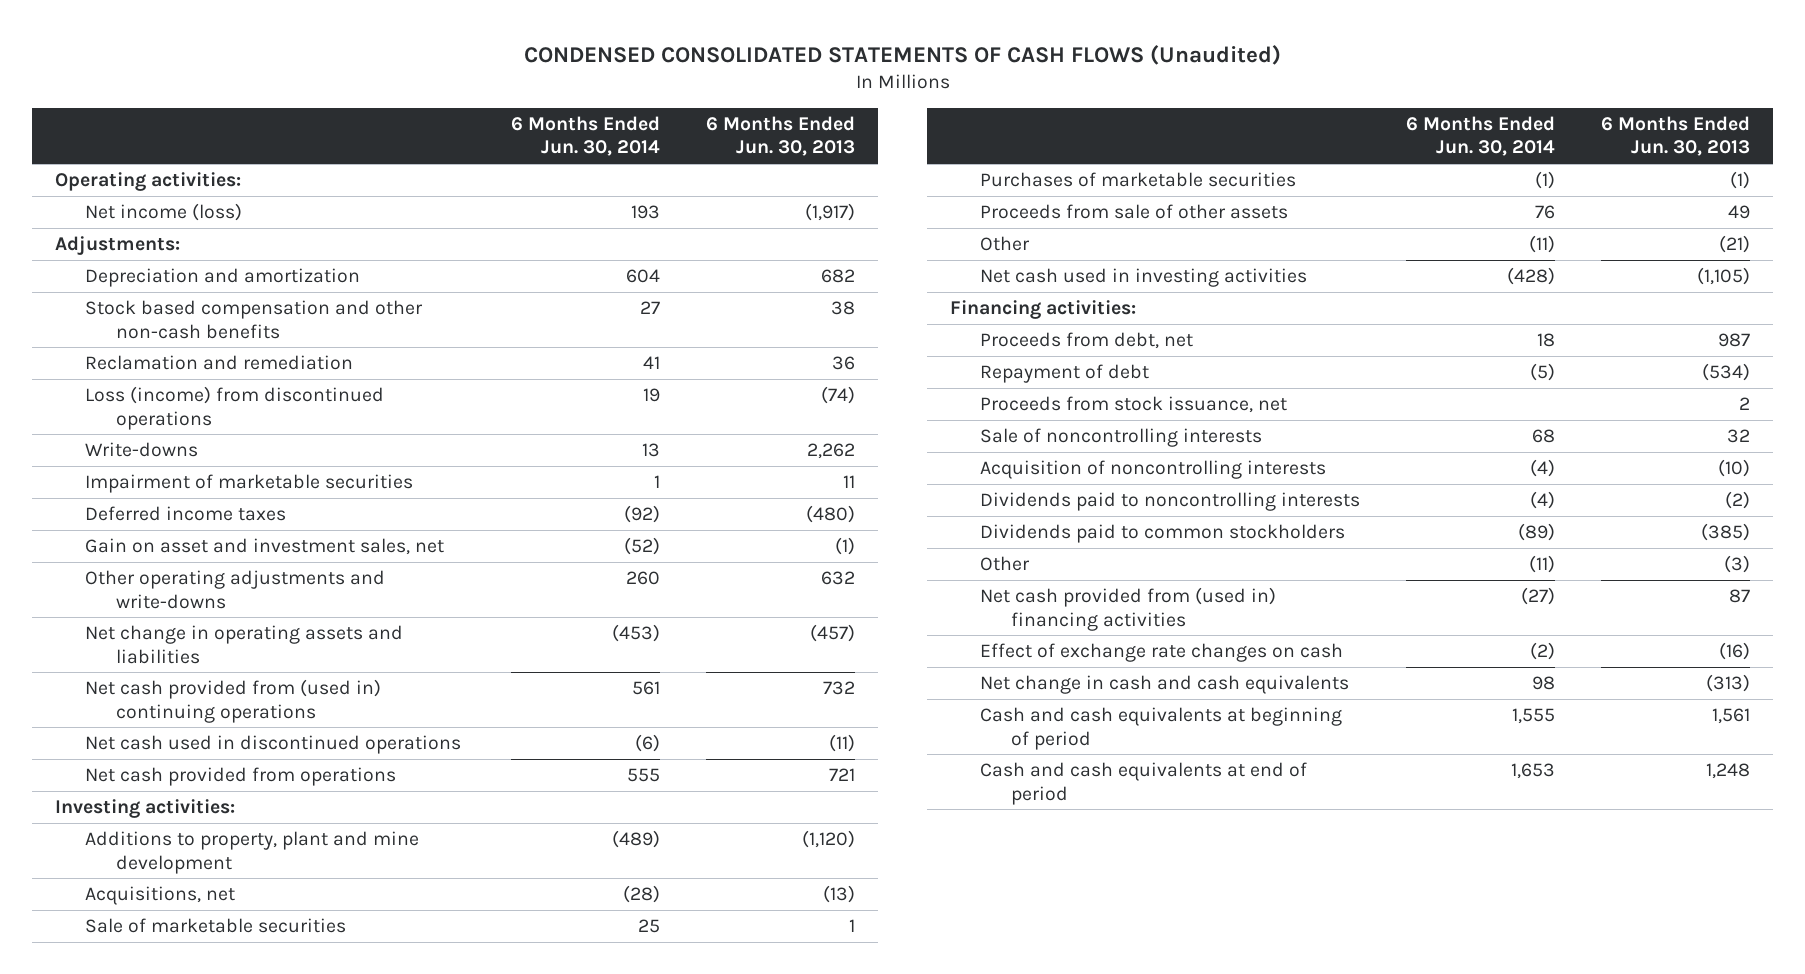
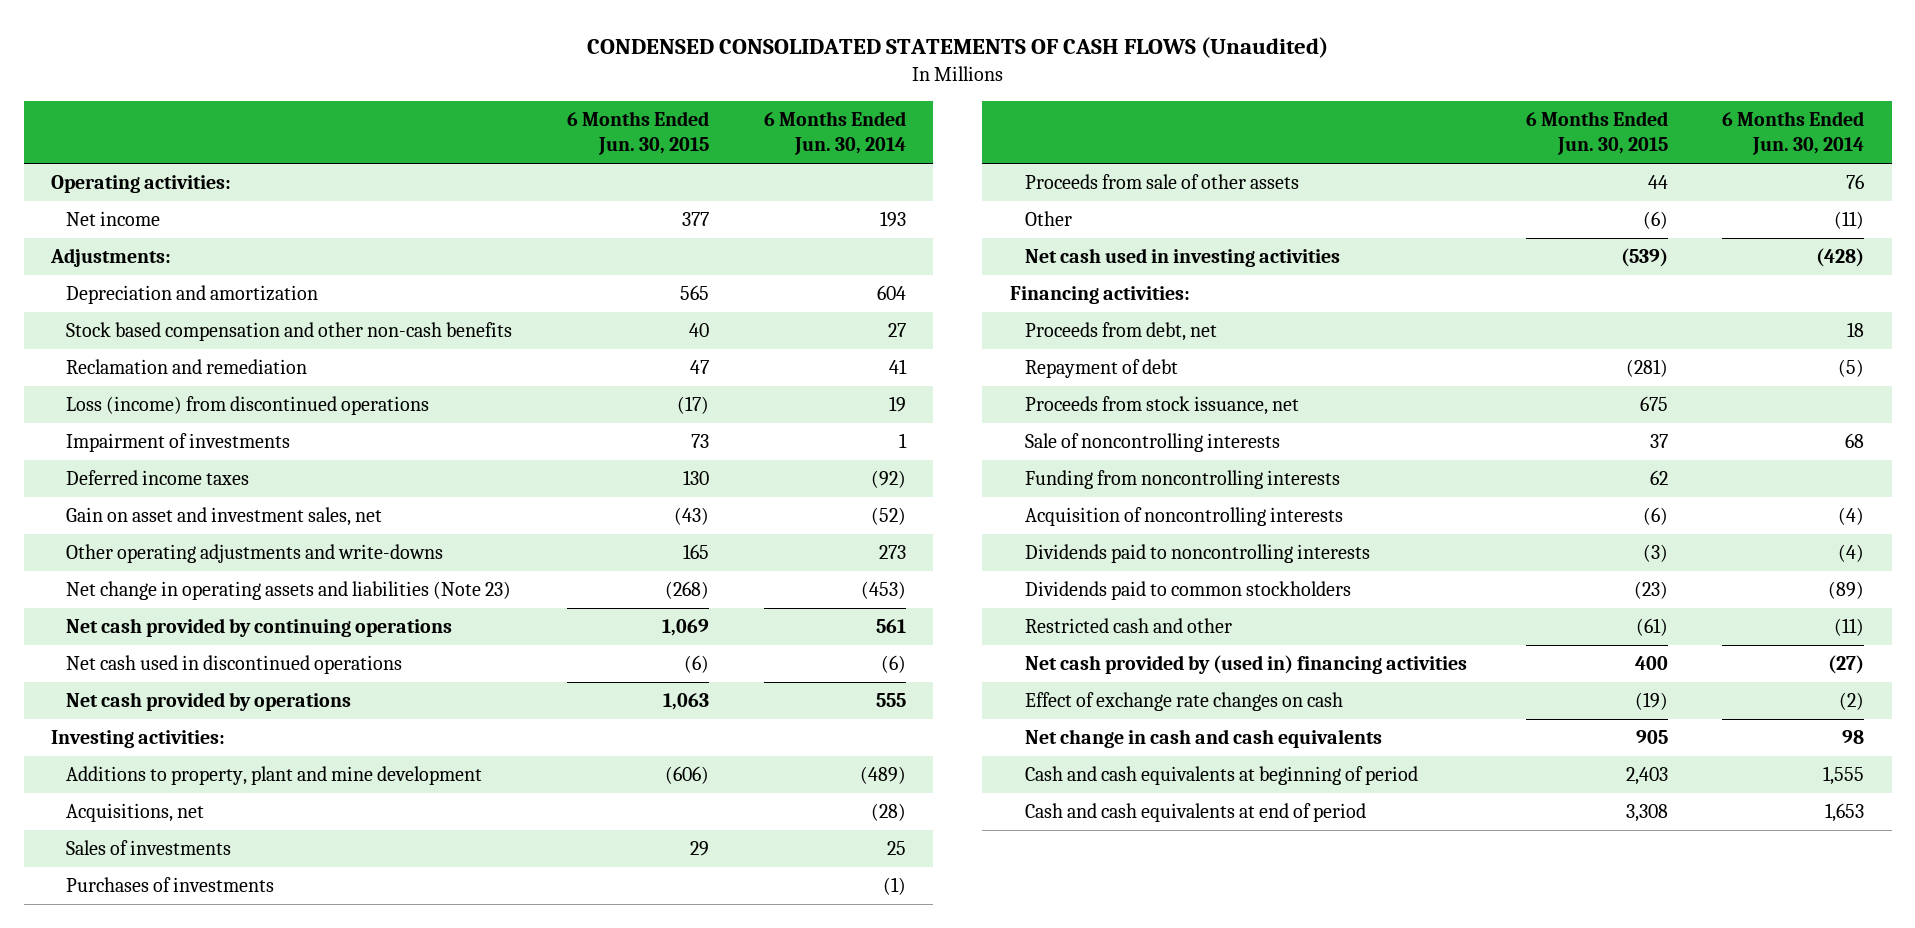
[706,115,856,157] 6 Months Ended Jun. 30, 2013 -> none
none -> [566,110,709,156] 6 Months Ended Jun. 30, 2015
[85,203,243,222] Net income (loss) -> [65,211,160,227] Net income
[85,442,199,458] Write-downs -> none
[85,474,414,494] Impairment of marketable securities -> none
none -> [65,433,290,453] Impairment of investments
[626,571,661,586] 260 -> [878,545,906,560] 273
[85,625,404,664] Net change in operating assets and liabilities -> [65,581,511,601] Net change in operating assets and liabilities (Note 23)
[85,679,382,723] Net cash provided from (used in) continuing operations -> [65,618,452,638] Net cash provided by continuing operations
[85,767,397,787] Net cash provided from operations -> [65,692,351,712] Net cash provided by operations
[85,918,347,934] Sale of marketable securities -> none
[980,172,1297,188] Purchases of marketable securities -> none
none -> [65,840,231,856] Sales of investments
none -> [65,877,274,893] Purchases of investments
none -> [1024,470,1340,490] Funding from noncontrolling interests
[980,556,1031,572] Other -> [1024,618,1232,634] Restricted cash and other
[980,587,1277,631] Net cash provided from (used in) financing activities -> [1024,655,1467,675] Net cash provided by (used in) financing activities

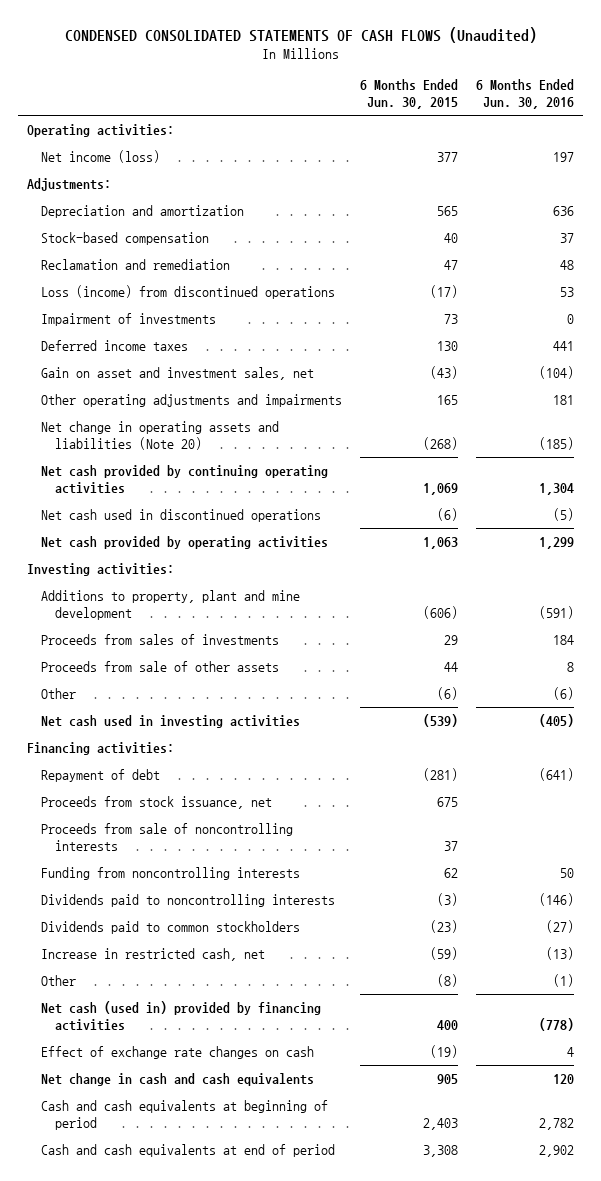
[763,110,906,156] 6 Months Ended Jun. 30, 2014 -> none
none -> [475,79,574,110] 6 Months Ended Jun. 30, 2016
[65,211,160,227] Net income -> [40,149,160,163] Net income (loss)
[65,322,512,342] Stock based compensation and other non-cash benefits -> [40,231,209,245] Stock-based compensation
[65,544,443,564] Other operating adjustments and write-downs -> [40,393,342,407] Other operating adjustments and impairments
[65,581,511,601] Net change in operating assets and liabilities (Note 23) -> [40,420,279,450] Net change in operating assets and liabilities (Note 20)
[65,618,452,638] Net cash provided by continuing operations -> [40,464,328,494] Net cash provided by continuing operating activities
[65,692,351,712] Net cash provided by operations -> [40,535,328,549] Net cash provided by operating activities
[65,803,204,823] Acquisitions, net -> none
[65,877,274,893] Purchases of investments -> none
[65,840,231,856] Sales of investments -> [40,633,279,645] Proceeds from sales of investments
[1024,322,1217,342] Proceeds from debt, net -> none
[1024,433,1280,453] Sale of noncontrolling interests -> [40,822,293,851] Proceeds from sale of noncontrolling interests
[1024,507,1343,527] Acquisition of noncontrolling interests -> none
none -> [40,947,265,961] Increase in restricted cash, net
[1024,618,1232,634] Restricted cash and other -> [40,974,76,986] Other
[1635,618,1668,637] (61) -> [436,973,458,987] (8)
[1024,655,1467,675] Net cash provided by (used in) financing activities -> [40,1000,321,1031] Net cash (used in) provided by financing activities

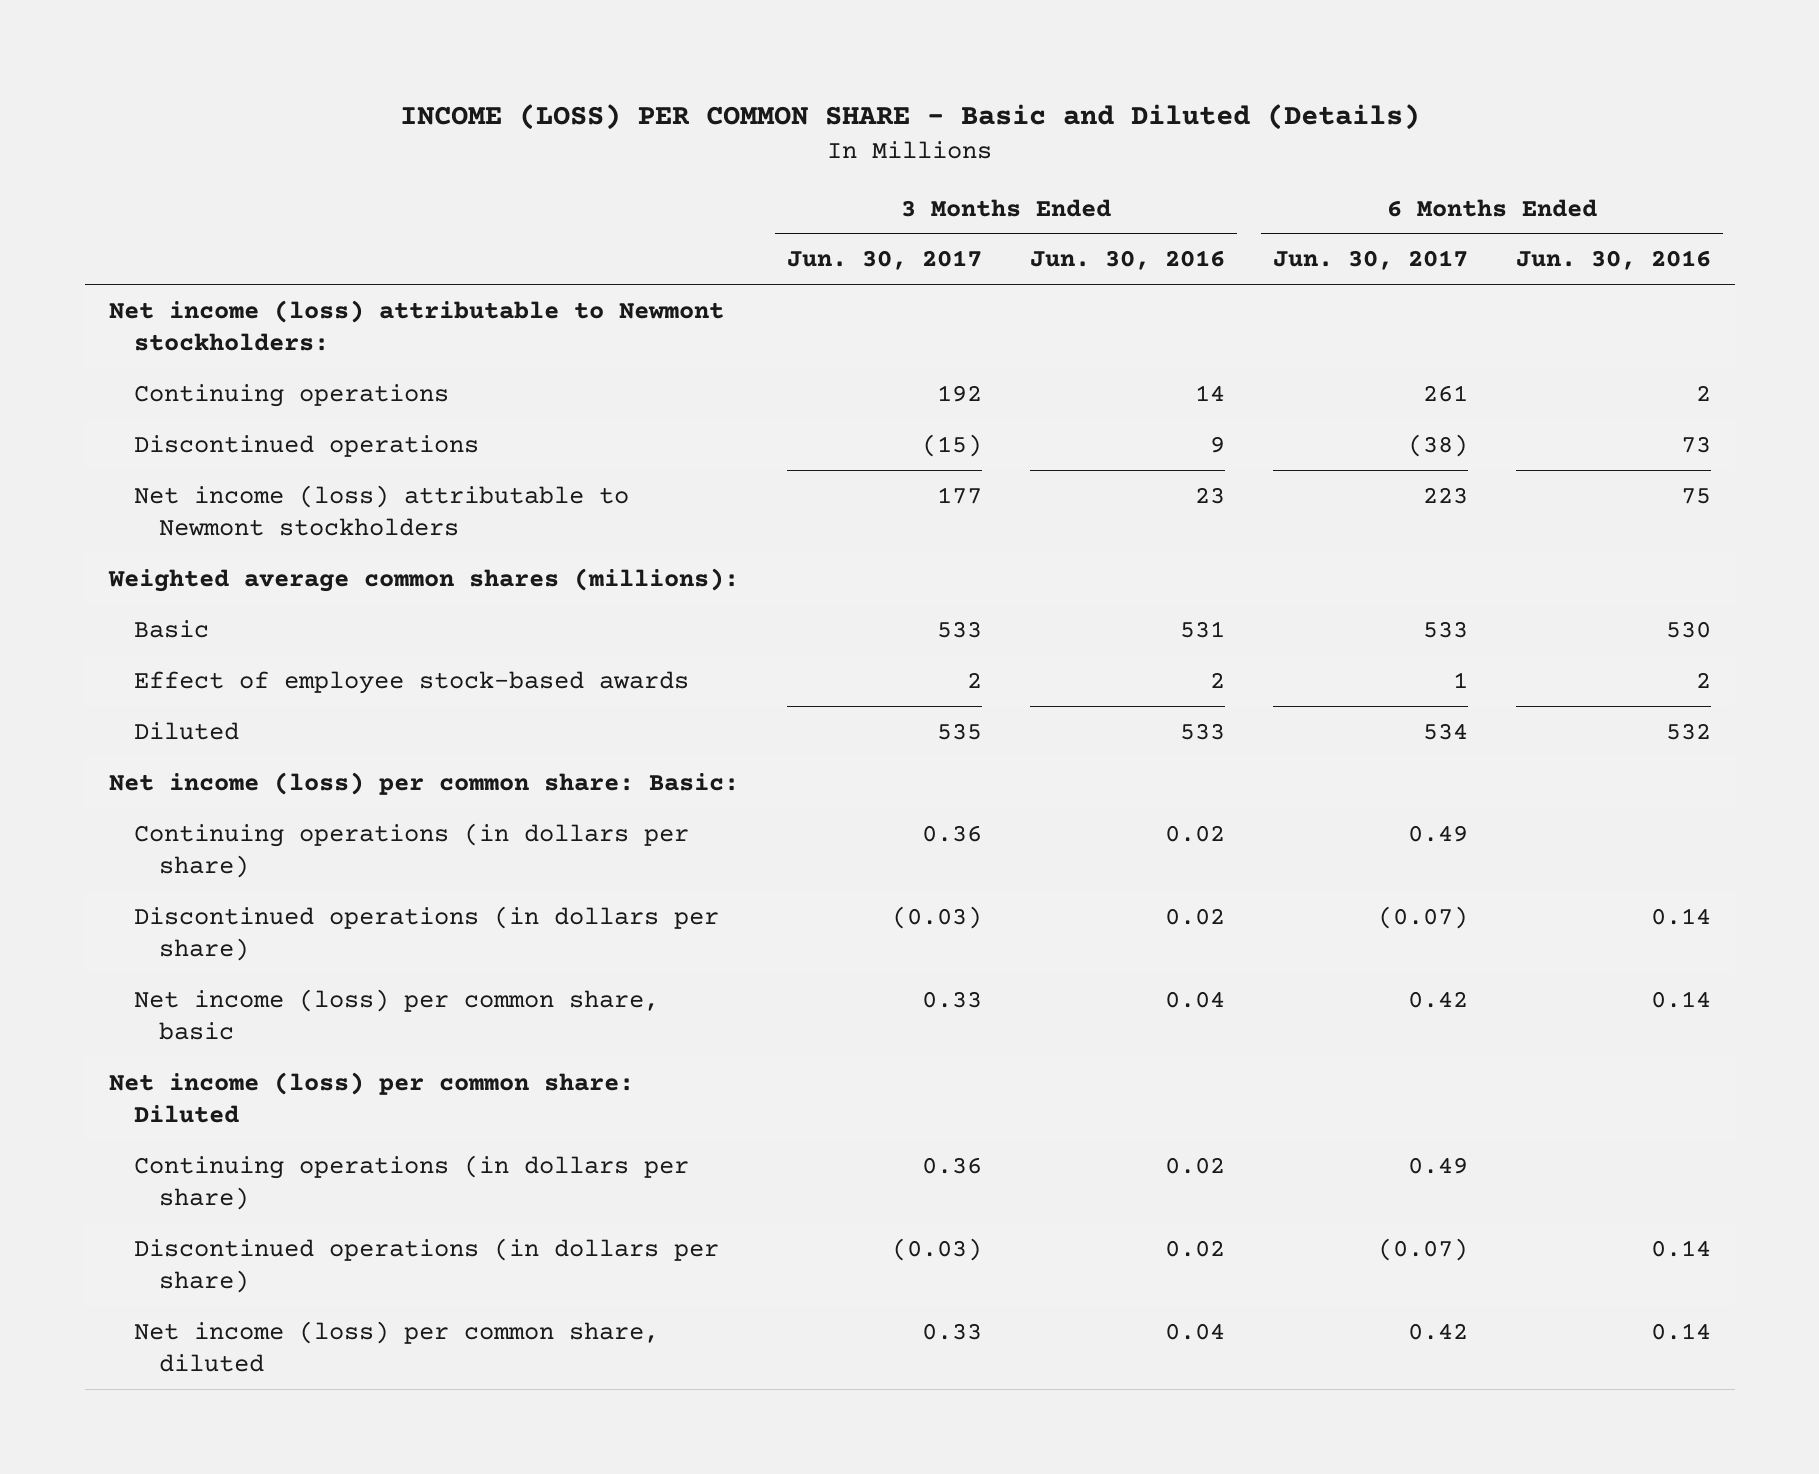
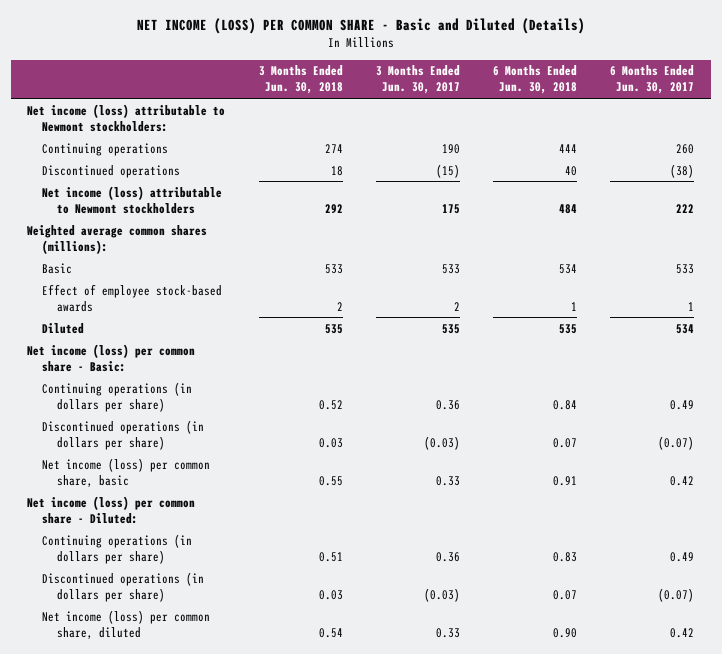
[399,103,1420,130] INCOME (LOSS) PER COMMON SHARE - Basic and Diluted (Details) -> [136,18,585,35] NET INCOME (LOSS) PER COMMON SHARE - Basic and Diluted (Details)
[1029,250,1225,271] Jun. 30, 2016 -> none
[1515,250,1711,271] Jun. 30, 2016 -> none
none -> [258,65,343,95] 3 Months Ended Jun. 30, 2018
none -> [493,65,578,95] 6 Months Ended Jun. 30, 2018
[936,384,982,402] 192 -> [441,143,460,154] 190
[1422,384,1468,402] 261 -> [676,143,695,154] 260
[936,486,982,504] 177 -> [441,203,460,214] 175
[1422,486,1468,504] 223 -> [676,203,695,213] 222
[108,771,739,795] Net income (loss) per common share: Basic: -> [27,343,196,372] Net income (loss) per common share - Basic:
[108,1071,634,1124] Net income (loss) per common share: Diluted -> [27,495,196,524] Net income (loss) per common share - Diluted:

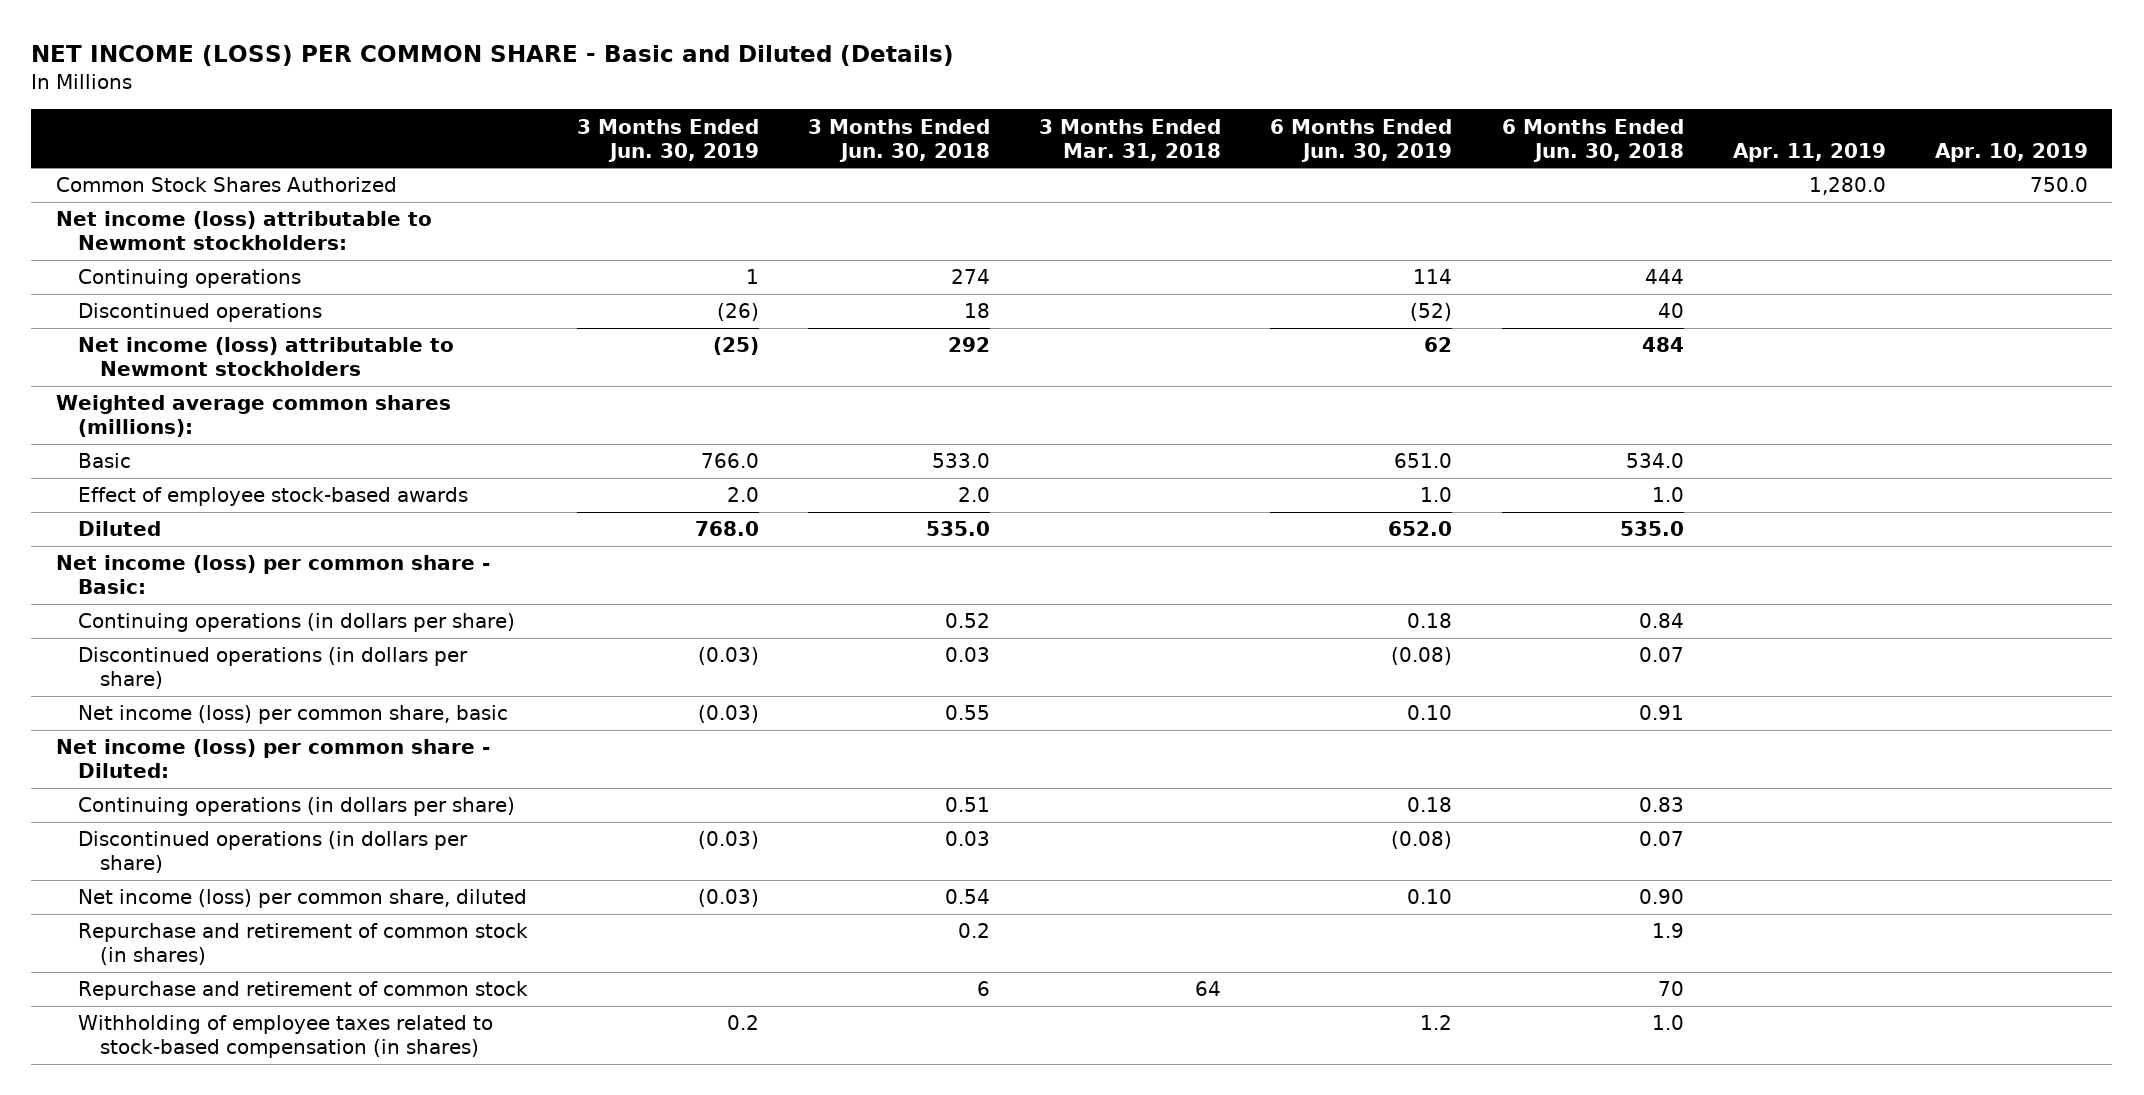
[375,65,460,95] 3 Months Ended Jun. 30, 2017 -> none
[610,65,695,95] 6 Months Ended Jun. 30, 2017 -> none
none -> [576,118,759,162] 3 Months Ended Jun. 30, 2019
none -> [1039,118,1222,161] 3 Months Ended Mar. 31, 2018
none -> [1270,118,1453,162] 6 Months Ended Jun. 30, 2019
none -> [1732,142,1886,162] Apr. 11, 2019
none -> [1934,142,2088,162] Apr. 10, 2019
none -> [55,177,397,193] Common Stock Shares Authorized
[324,263,343,274] 533 -> [932,453,991,469] 533.0
[559,263,578,274] 534 -> [1625,453,1684,469] 534.0
[336,301,343,311] 2 -> [958,487,991,503] 2.0
[571,301,578,311] 1 -> [1651,487,1684,503] 1.0
[324,323,343,334] 535 -> [926,521,991,537] 535.0
[559,323,578,334] 535 -> [1619,521,1684,537] 535.0
none -> [77,923,528,966] Repurchase and retirement of common stock (in shares)
none -> [77,981,528,1001] Repurchase and retirement of common stock
none -> [77,1015,493,1059] Withholding of employee taxes related to stock-based compensation (in shares)

